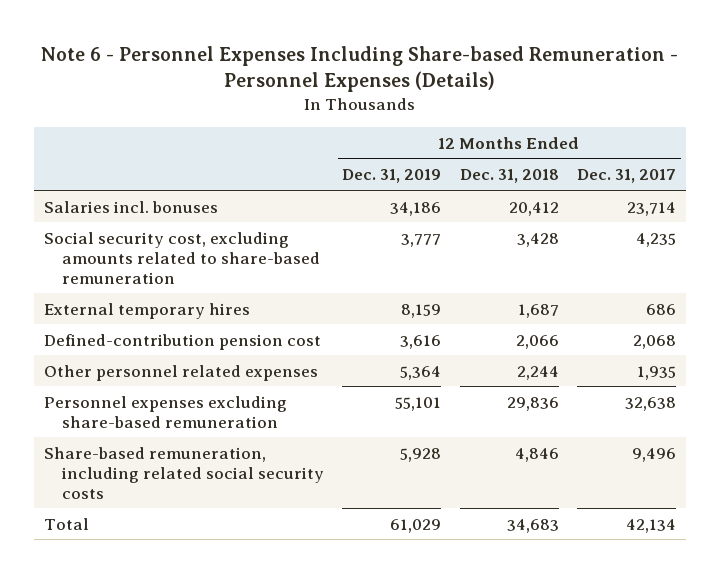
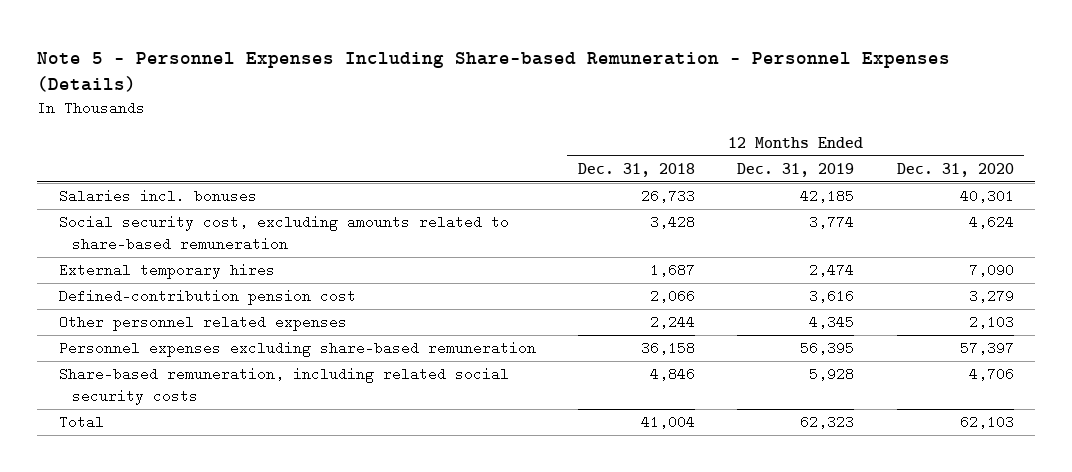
[40,45,678,93] Note 6 - Personnel Expenses Including Share-based Remuneration - Personnel Expenses (Details) -> [37,51,951,92] Note 5 - Personnel Expenses Including Share-based Remuneration - Personnel Expenses (Details)
[577,169,677,184] Dec. 31, 2017 -> none
none -> [896,162,1014,177] Dec. 31, 2020
[390,201,442,216] 34,186 -> [800,189,855,204] 42,185
[508,201,559,216] 20,412 -> [640,189,695,204] 26,733
[401,233,442,247] 3,777 -> [809,215,855,230] 3,774
[401,303,442,318] 8,159 -> [809,263,855,278] 2,474
[400,365,442,380] 5,364 -> [809,315,855,330] 4,345
[395,396,442,411] 55,101 -> [800,341,855,356] 56,395
[506,396,559,411] 29,836 -> [640,341,695,356] 36,158
[390,518,442,533] 61,029 -> [800,415,855,430] 62,323
[506,518,559,533] 34,683 -> [640,415,695,430] 41,004

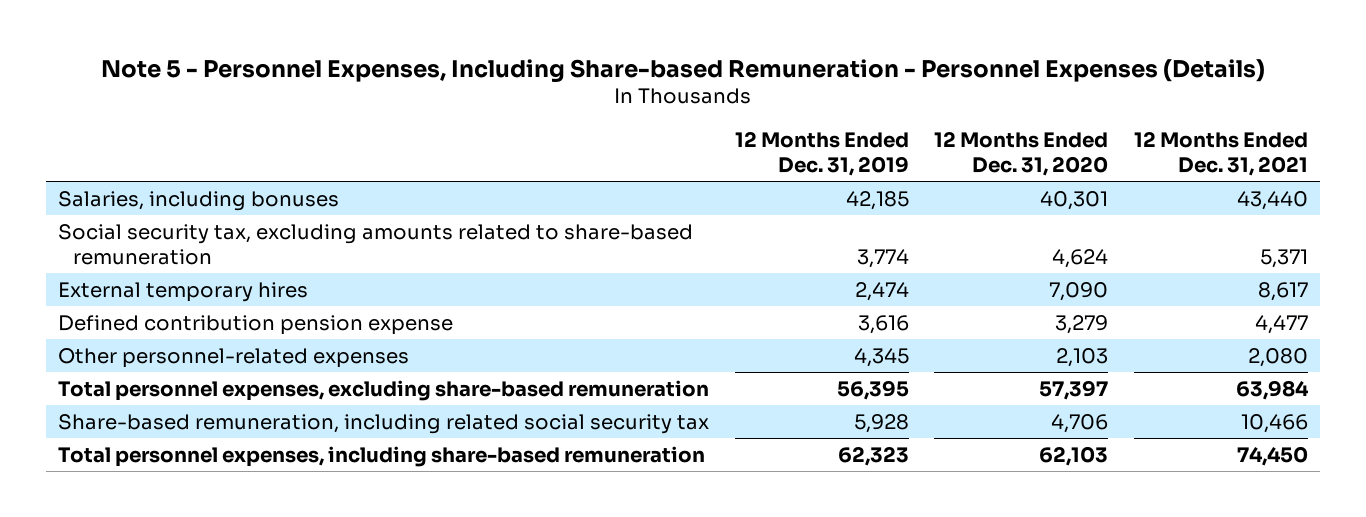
[37,51,951,92] Note 5 - Personnel Expenses Including Share-based Remuneration - Personnel Expenses (Details) -> [101,58,1266,83] Note 5 - Personnel Expenses, Including Share-based Remuneration - Personnel Expenses (Details)
[577,162,695,177] Dec. 31, 2018 -> none
none -> [1133,130,1308,176] 12 Months Ended Dec. 31, 2021
[58,189,257,204] Salaries incl. bonuses -> [58,190,340,211] Salaries, including bonuses
[58,215,509,252] Social security cost, excluding amounts related to share-based remuneration -> [58,223,694,265] Social security tax, excluding amounts related to share-based remuneration
[58,289,356,306] Defined-contribution pension cost -> [58,314,454,335] Defined contribution pension expense
[58,315,347,332] Other personnel related expenses -> [58,347,410,368] Other personnel-related expenses
[58,341,536,358] Personnel expenses excluding share-based remuneration -> [58,379,710,401] Total personnel expenses, excluding share-based remuneration
[58,367,509,406] Share-based remuneration, including related social security costs -> [58,413,710,434] Share-based remuneration, including related social security tax
[58,415,104,430] Total -> [58,445,706,467] Total personnel expenses, including share-based remuneration

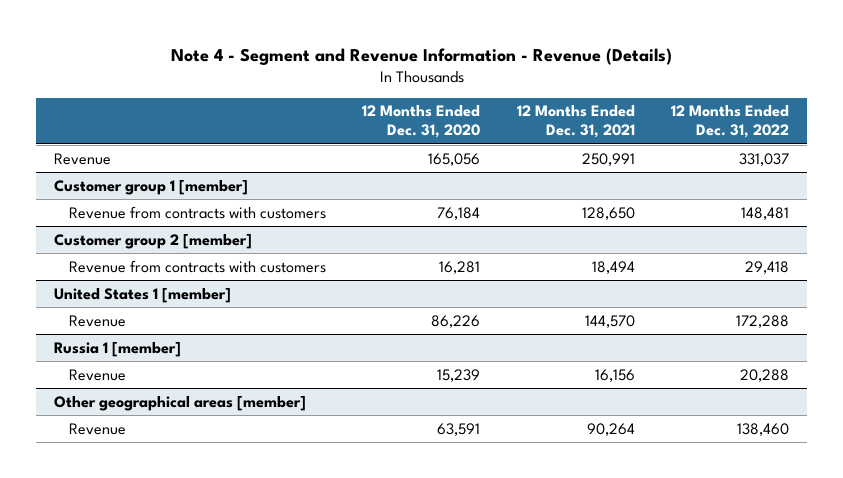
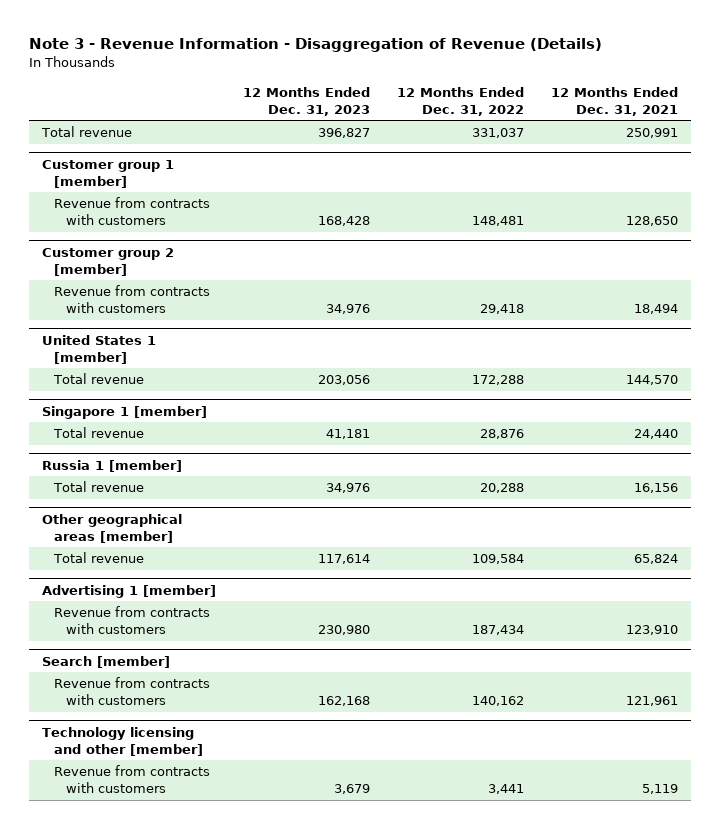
[170,47,672,65] Note 4 - Segment and Revenue Information - Revenue (Details) -> [28,38,602,53] Note 3 - Revenue Information - Disaggregation of Revenue (Details)
[362,105,481,139] 12 Months Ended Dec. 31, 2020 -> none
none -> [242,86,370,116] 12 Months Ended Dec. 31, 2023
[54,152,112,165] Revenue -> [41,126,133,138] Total revenue
[69,314,127,327] Revenue -> [53,373,145,385] Total revenue
none -> [42,405,208,419] Singapore 1 [member]
none -> [53,427,145,439] Total revenue
[69,368,127,381] Revenue -> [53,481,145,493] Total revenue
[69,422,127,435] Revenue -> [53,552,145,564] Total revenue
[586,422,635,436] 90,264 -> [633,554,678,565] 65,824
[737,422,790,436] 138,460 -> [471,554,524,565] 109,584
none -> [42,584,217,598] Advertising 1 [member]
none -> [54,606,211,635] Revenue from contracts with customers
none -> [42,655,171,668] Search [member]
none -> [54,677,211,706] Revenue from contracts with customers
none -> [42,726,204,756] Technology licensing and other [member]
none -> [54,765,211,794] Revenue from contracts with customers

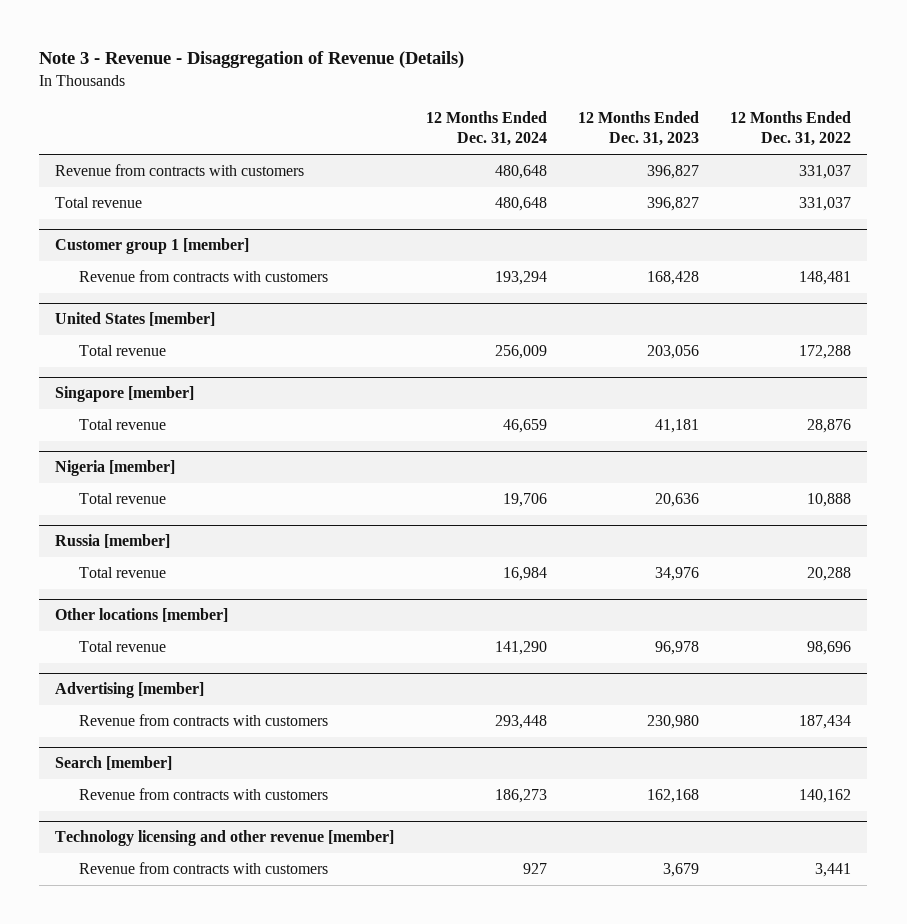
[28,38,602,53] Note 3 - Revenue Information - Disaggregation of Revenue (Details) -> [39,51,465,69] Note 3 - Revenue - Disaggregation of Revenue (Details)
[550,86,678,116] 12 Months Ended Dec. 31, 2021 -> none
none -> [425,110,547,147] 12 Months Ended Dec. 31, 2024
none -> [55,164,305,177] Revenue from contracts with customers
[42,247,175,276] Customer group 2 [member] -> none
[54,285,211,314] Revenue from contracts with customers -> none
[42,334,157,364] United States 1 [member] -> [55,312,216,327] United States [member]
[42,405,208,419] Singapore 1 [member] -> [55,386,195,403] Singapore [member]
none -> [55,460,176,477] Nigeria [member]
none -> [78,493,166,505] Total revenue
[42,459,183,472] Russia 1 [member] -> [55,534,171,549] Russia [member]
[42,513,183,543] Other geographical areas [member] -> [55,608,229,623] Other locations [member]
[317,554,370,565] 117,614 -> [654,641,699,656] 96,978
[471,554,524,565] 109,584 -> [807,641,852,656] 98,696
[42,584,217,598] Advertising 1 [member] -> [55,682,205,699] Advertising [member]
[42,726,204,756] Technology licensing and other [member] -> [55,830,395,847] Technology licensing and other revenue [member]

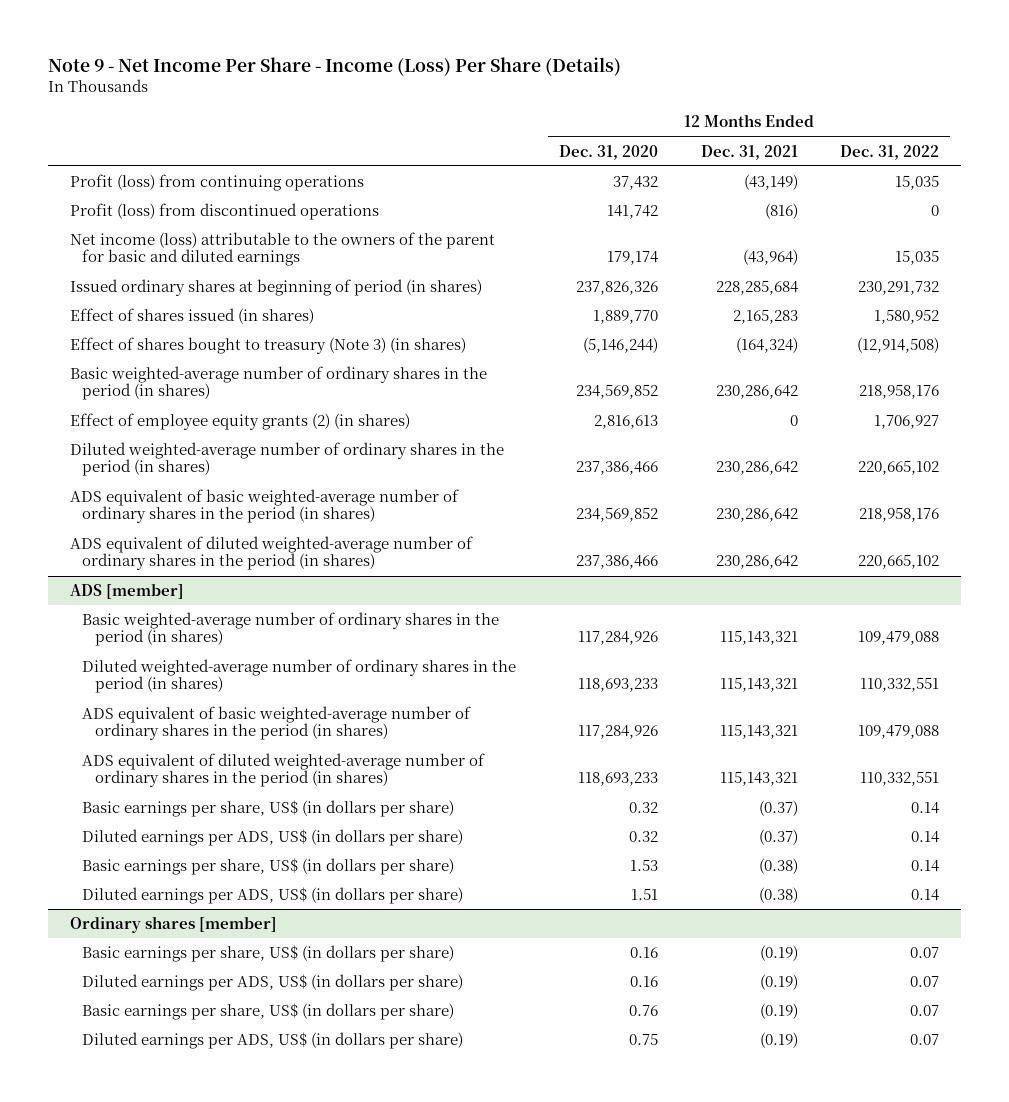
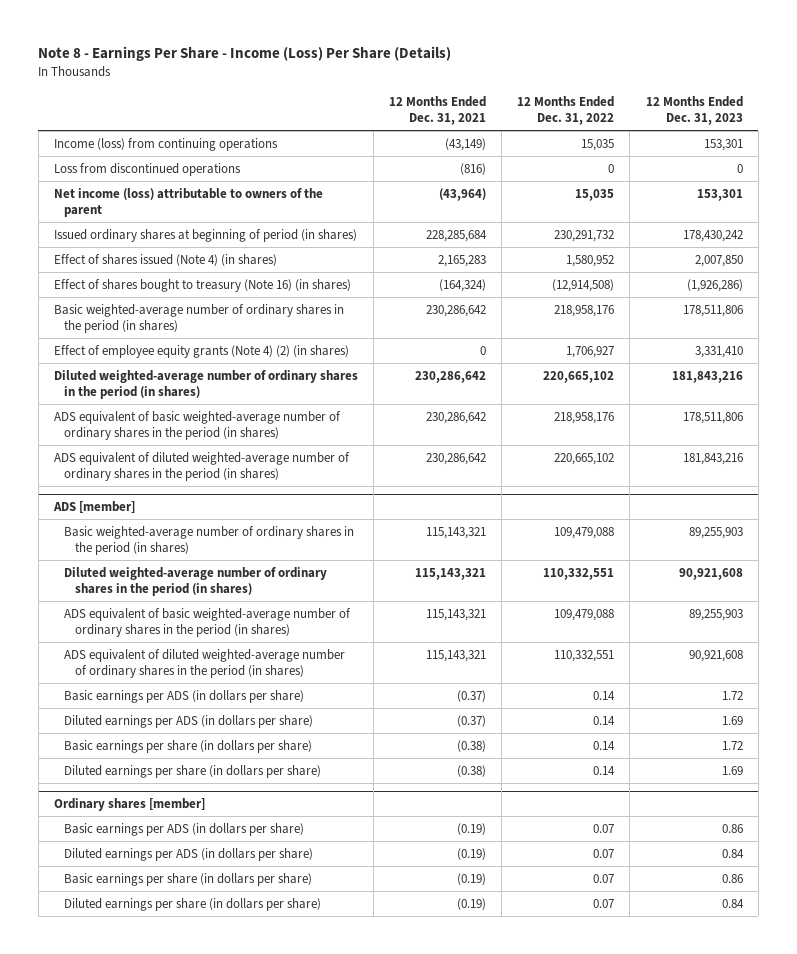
[48,56,622,76] Note 9 - Net Income Per Share - Income (Loss) Per Share (Details) -> [38,46,452,62] Note 8 - Earnings Per Share - Income (Loss) Per Share (Details)
[558,144,658,160] Dec. 31, 2020 -> none
none -> [645,95,743,125] 12 Months Ended Dec. 31, 2023
[69,174,364,192] Profit (loss) from continuing operations -> [53,137,278,151] Income (loss) from continuing operations
[69,203,379,221] Profit (loss) from discontinued operations -> [53,162,241,176] Loss from discontinued operations
[69,232,495,267] Net income (loss) attributable to the owners of the parent for basic and diluted earnings -> [53,187,323,218] Net income (loss) attributable to owners of the parent
[69,308,314,325] Effect of shares issued (in shares) -> [53,253,277,266] Effect of shares issued (Note 4) (in shares)
[69,337,466,355] Effect of shares bought to treasury (Note 3) (in shares) -> [53,278,351,292] Effect of shares bought to treasury (Note 16) (in shares)
[69,413,410,431] Effect of employee equity grants (2) (in shares) -> [53,344,349,358] Effect of employee equity grants (Note 4) (2) (in shares)
[82,800,455,818] Basic earnings per share, US$ (in dollars per share) -> [64,689,305,703] Basic earnings per ADS (in dollars per share)
[82,829,464,847] Diluted earnings per ADS, US$ (in dollars per share) -> [64,714,314,728] Diluted earnings per ADS (in dollars per share)
[82,858,455,876] Basic earnings per share, US$ (in dollars per share) -> [64,739,313,753] Basic earnings per share (in dollars per share)
[82,887,464,905] Diluted earnings per ADS, US$ (in dollars per share) -> [64,764,322,778] Diluted earnings per share (in dollars per share)
[82,945,455,963] Basic earnings per share, US$ (in dollars per share) -> [64,822,305,836] Basic earnings per ADS (in dollars per share)
[82,974,464,992] Diluted earnings per ADS, US$ (in dollars per share) -> [64,847,314,861] Diluted earnings per ADS (in dollars per share)
[82,1003,455,1021] Basic earnings per share, US$ (in dollars per share) -> [64,872,313,886] Basic earnings per share (in dollars per share)
[82,1032,464,1050] Diluted earnings per ADS, US$ (in dollars per share) -> [64,897,322,911] Diluted earnings per share (in dollars per share)

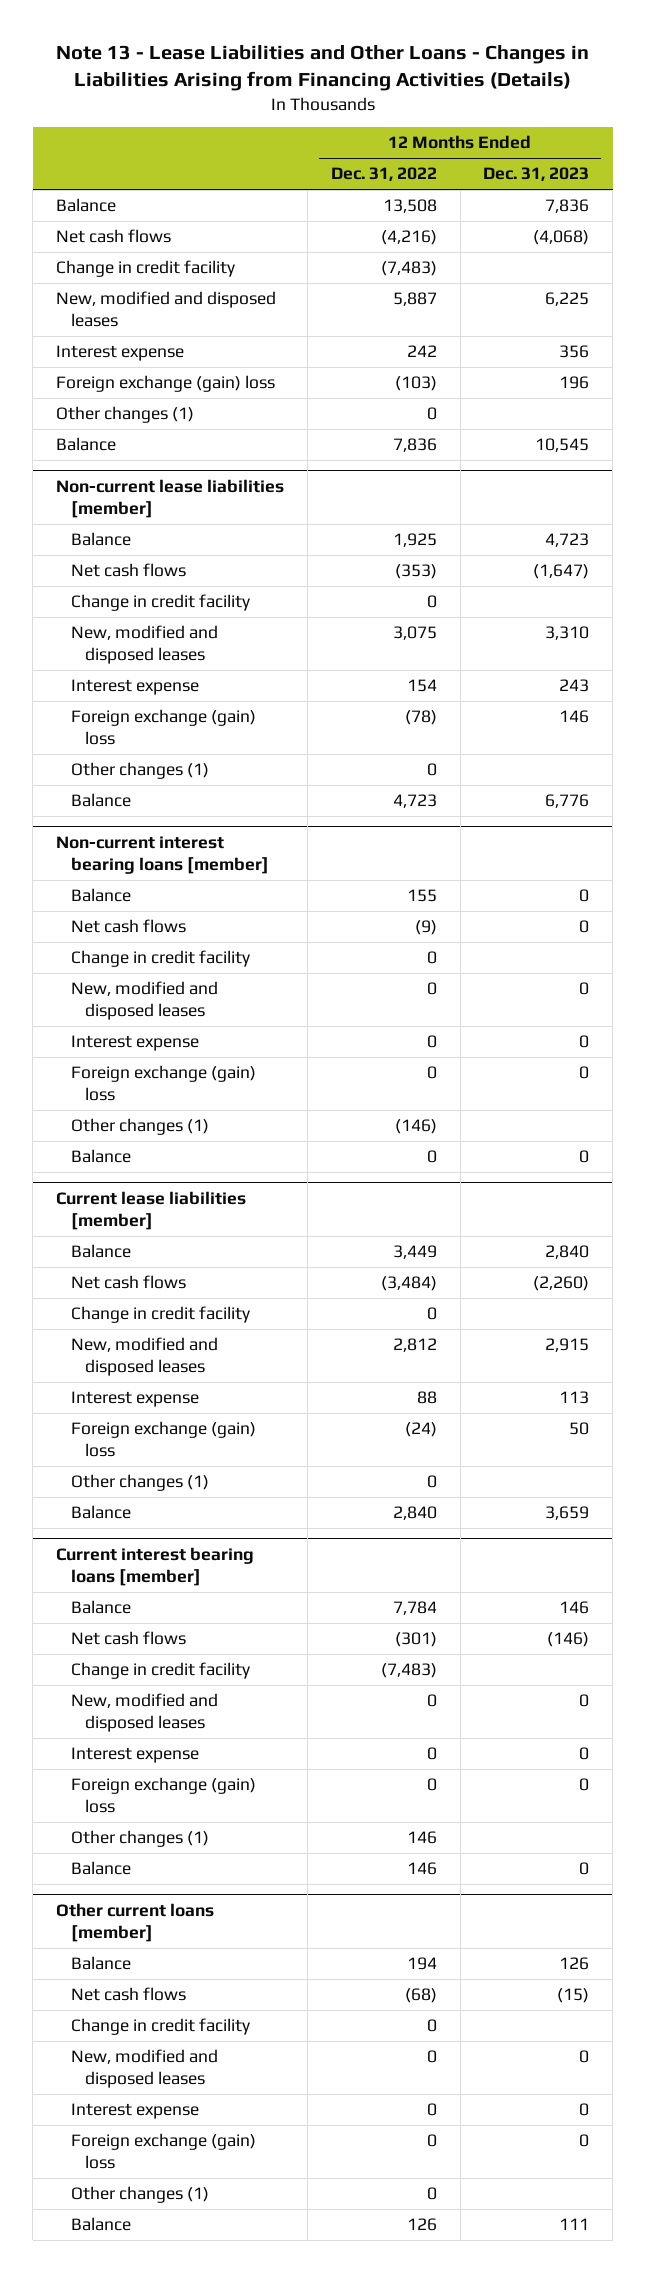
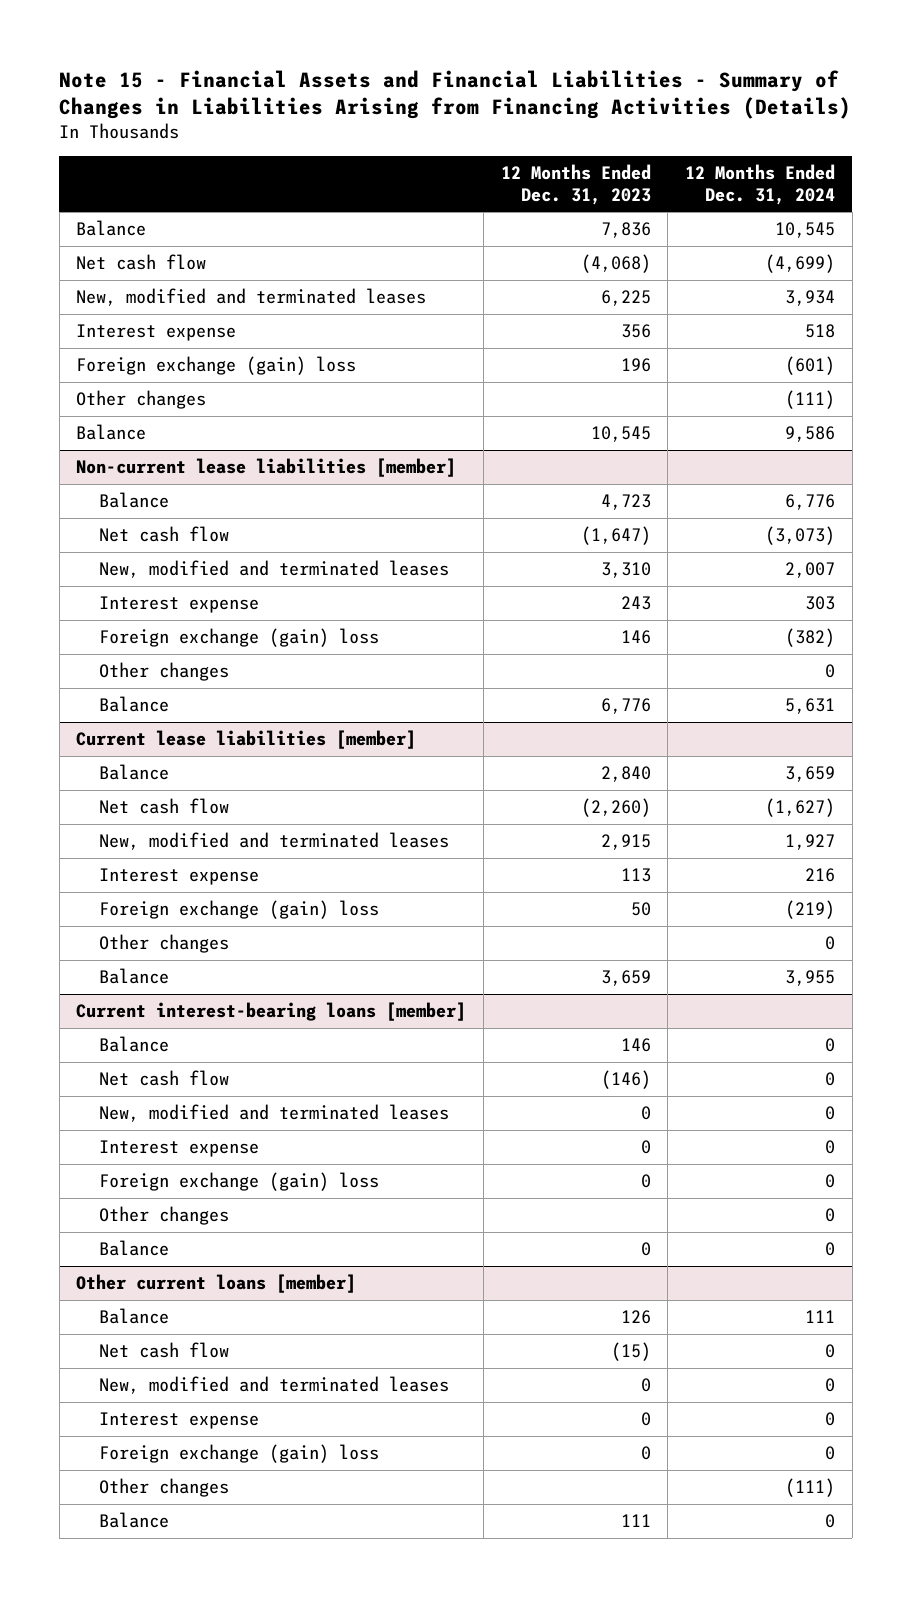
[55,45,589,92] Note 13 - Lease Liabilities and Other Loans - Changes in Liabilities Arising from Financing Activities (Details) -> [59,69,852,120] Note 15 - Financial Assets and Financial Liabilities - Summary of Changes in Liabilities Arising from Financing Activities (Details)
[330,167,437,182] Dec. 31, 2022 -> none
none -> [685,164,836,205] 12 Months Ended Dec. 31, 2024
[56,260,236,278] Change in credit facility -> none
[56,229,172,244] Net cash flows -> [76,254,207,271] Net cash flow
[56,291,277,328] New, modified and disposed leases -> [76,288,427,307] New, modified and terminated leases
[56,406,195,424] Other changes (1) -> [76,390,207,410] Other changes
[70,594,250,612] Change in credit facility -> none
[70,563,186,578] Net cash flows -> [98,526,229,543] Net cash flow
[70,625,218,665] New, modified and disposed leases -> [98,560,449,579] New, modified and terminated leases
[70,762,209,780] Other changes (1) -> [98,662,229,682] Other changes
[56,836,269,875] Non-current interest bearing loans [member] -> none
[70,888,131,903] Balance -> none
[70,919,186,934] Net cash flows -> none
[70,950,250,968] Change in credit facility -> none
[70,981,218,1021] New, modified and disposed leases -> none
[70,1035,199,1052] Interest expense -> none
[70,1065,256,1102] Foreign exchange (gain) loss -> none
[70,1118,209,1136] Other changes (1) -> none
[70,1149,131,1164] Balance -> none
[70,1306,250,1324] Change in credit facility -> none
[70,1275,186,1290] Net cash flows -> [98,798,229,815] Net cash flow
[70,1337,218,1377] New, modified and disposed leases -> [98,832,449,851] New, modified and terminated leases
[70,1474,209,1492] Other changes (1) -> [98,934,229,954] Other changes
[56,1547,255,1587] Current interest bearing loans [member] -> [76,1002,467,1022] Current interest-bearing loans [member]
[70,1662,250,1680] Change in credit facility -> none
[70,1631,186,1646] Net cash flows -> [98,1070,229,1087] Net cash flow
[70,1693,218,1733] New, modified and disposed leases -> [98,1104,449,1123] New, modified and terminated leases
[70,1830,209,1848] Other changes (1) -> [98,1206,229,1226] Other changes
[70,2018,250,2036] Change in credit facility -> none
[70,1987,186,2002] Net cash flows -> [98,1342,229,1359] Net cash flow
[70,2049,218,2089] New, modified and disposed leases -> [98,1376,449,1395] New, modified and terminated leases
[70,2186,209,2204] Other changes (1) -> [98,1478,229,1498] Other changes

